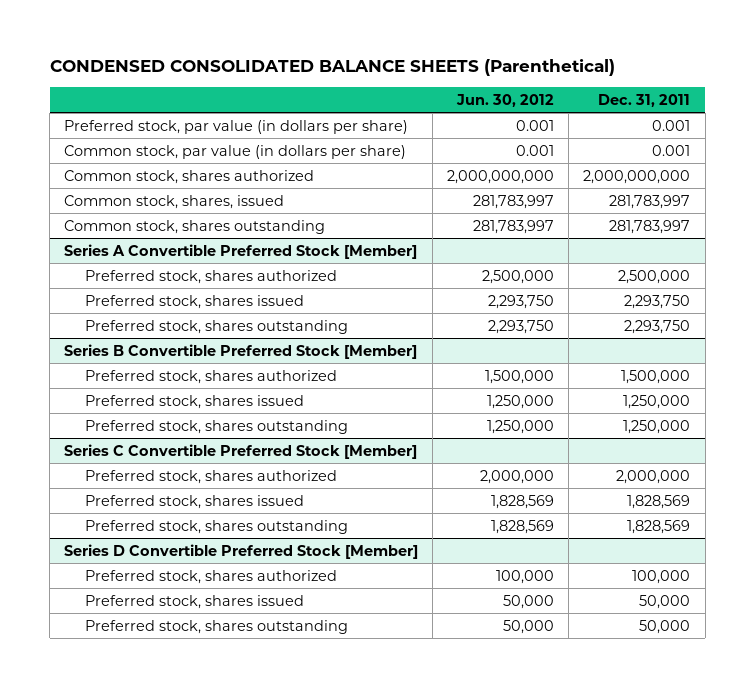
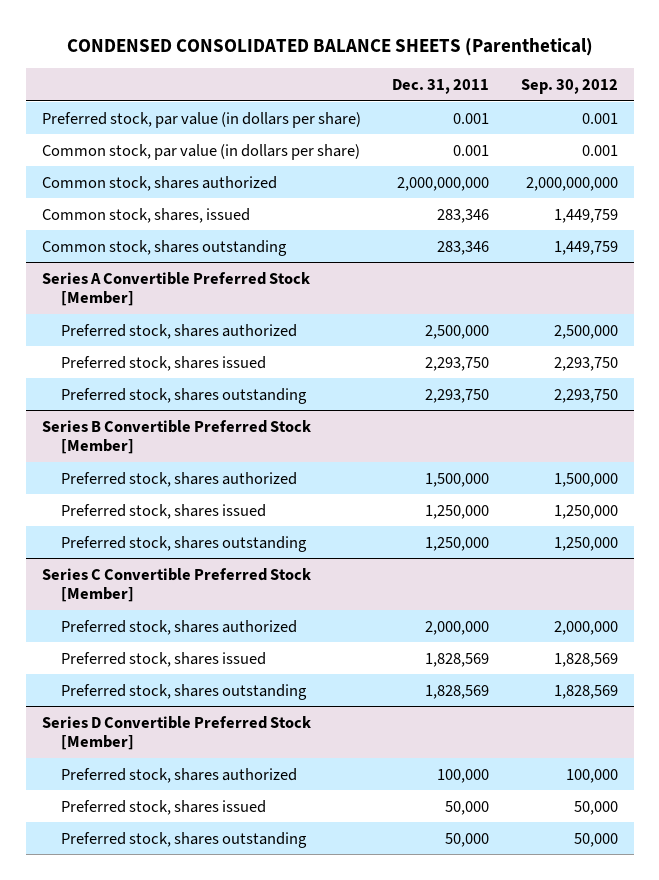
[456,93,555,107] Jun. 30, 2012 -> none
none -> [520,78,618,94] Sep. 30, 2012
[609,194,691,209] 281,783,997 -> [437,208,490,223] 283,346
[609,219,691,234] 281,783,997 -> [437,240,490,255] 283,346

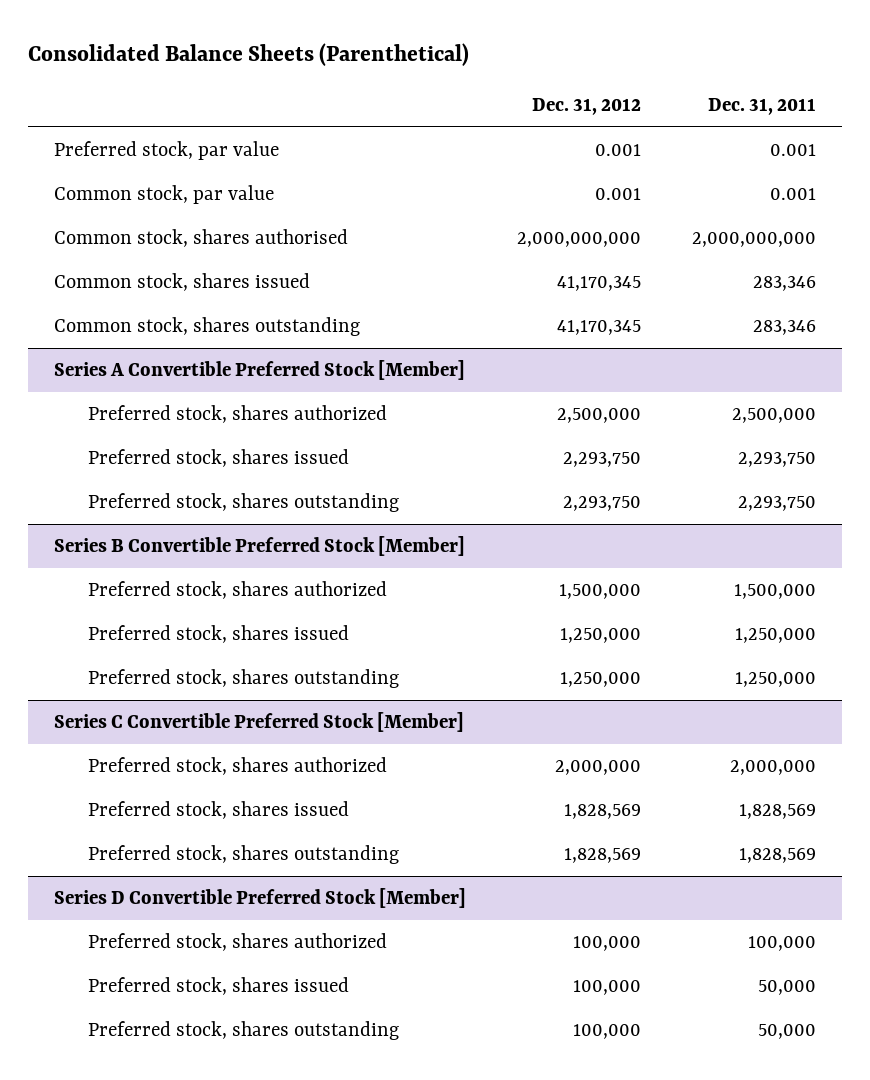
[66,37,593,56] CONDENSED CONSOLIDATED BALANCE SHEETS (Parenthetical) -> [28,43,470,67] Consolidated Balance Sheets (Parenthetical)
[520,78,618,94] Sep. 30, 2012 -> none
none -> [531,97,641,115] Dec. 31, 2012
[41,111,361,128] Preferred stock, par value (in dollars per share) -> [53,141,279,161] Preferred stock, par value
[41,143,360,160] Common stock, par value (in dollars per share) -> [53,185,274,205] Common stock, par value
[41,175,277,191] Common stock, shares authorized -> [53,229,348,248] Common stock, shares authorised
[41,207,250,223] Common stock, shares, issued -> [53,273,310,292] Common stock, shares issued

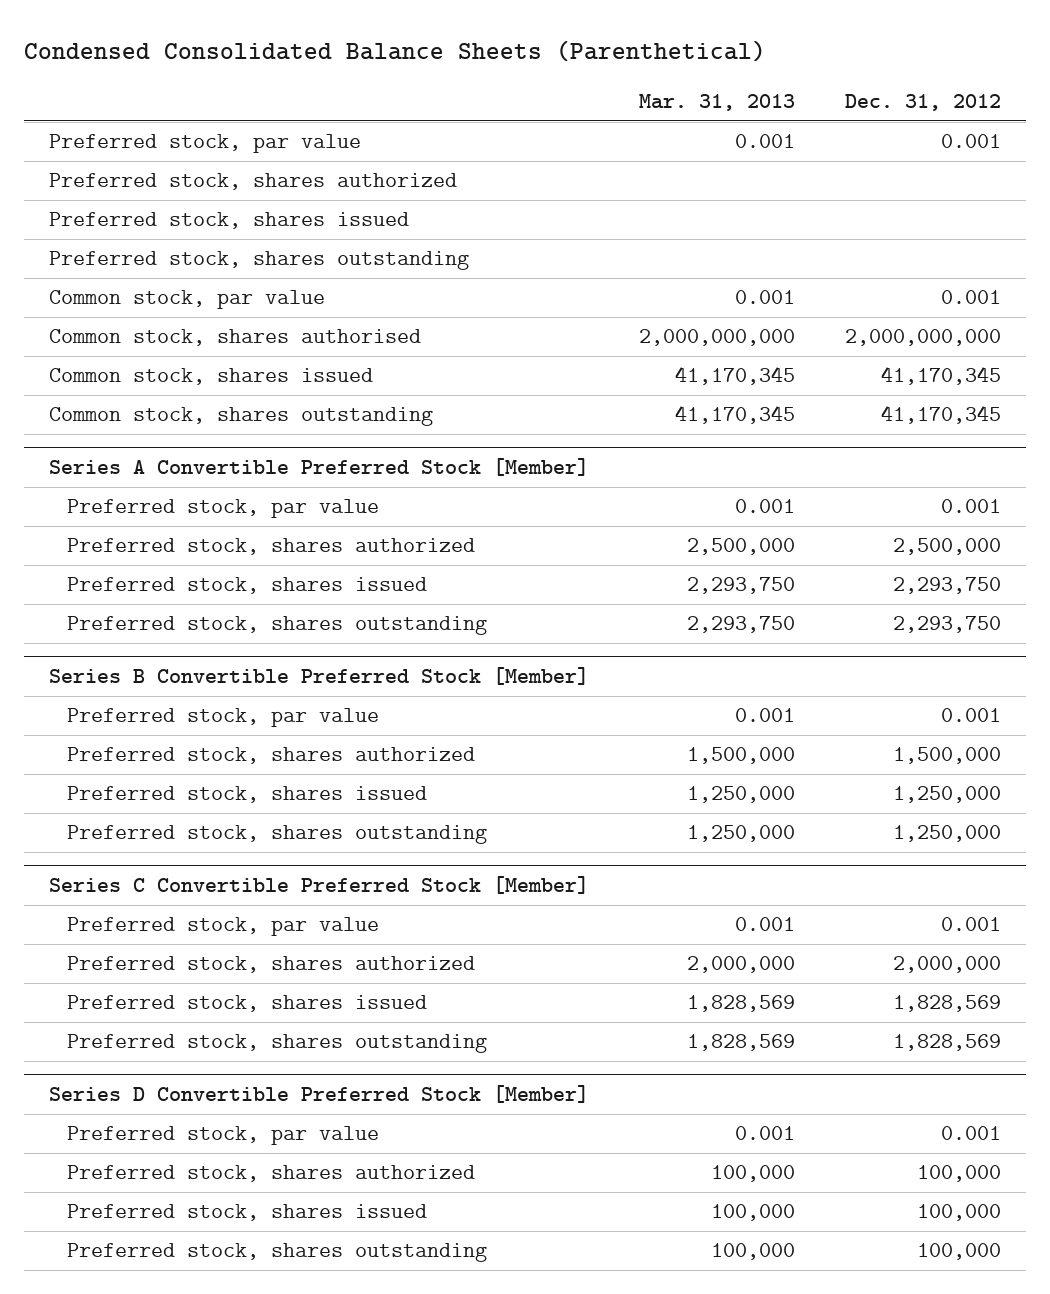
[28,43,470,67] Consolidated Balance Sheets (Parenthetical) -> [24,40,767,63] Condensed Consolidated Balance Sheets (Parenthetical)
[708,97,817,115] Dec. 31, 2011 -> none
none -> [639,94,796,112] Mar. 31, 2013
none -> [49,173,458,191] Preferred stock, shares authorized
none -> [49,212,410,230] Preferred stock, shares issued
none -> [49,251,470,271] Preferred stock, shares outstanding
none -> [66,499,379,519] Preferred stock, par value
none -> [66,708,379,728] Preferred stock, par value
none -> [66,917,379,937] Preferred stock, par value
none -> [66,1126,379,1146] Preferred stock, par value

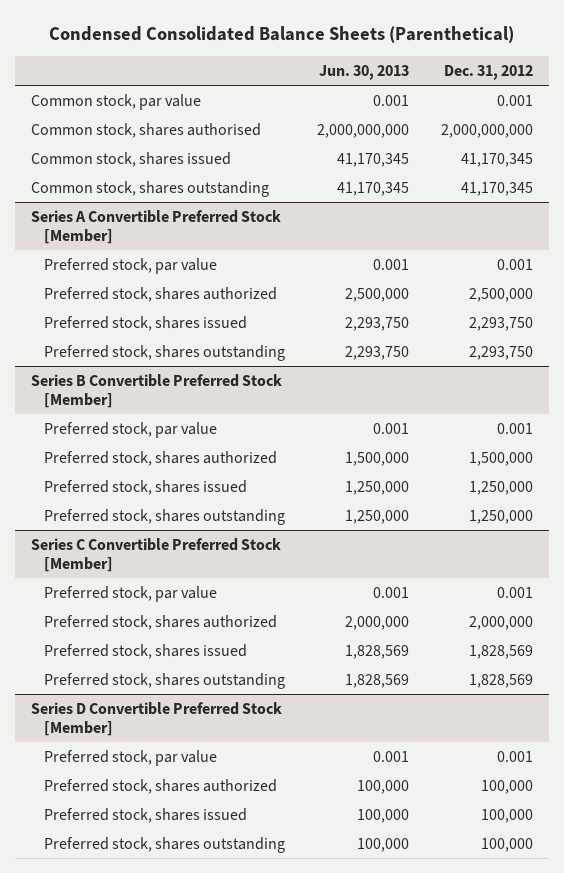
[639,94,796,112] Mar. 31, 2013 -> none
none -> [318,64,409,80] Jun. 30, 2013
[49,134,362,154] Preferred stock, par value -> none
[49,173,458,191] Preferred stock, shares authorized -> none
[49,212,410,230] Preferred stock, shares issued -> none
[49,251,470,271] Preferred stock, shares outstanding -> none

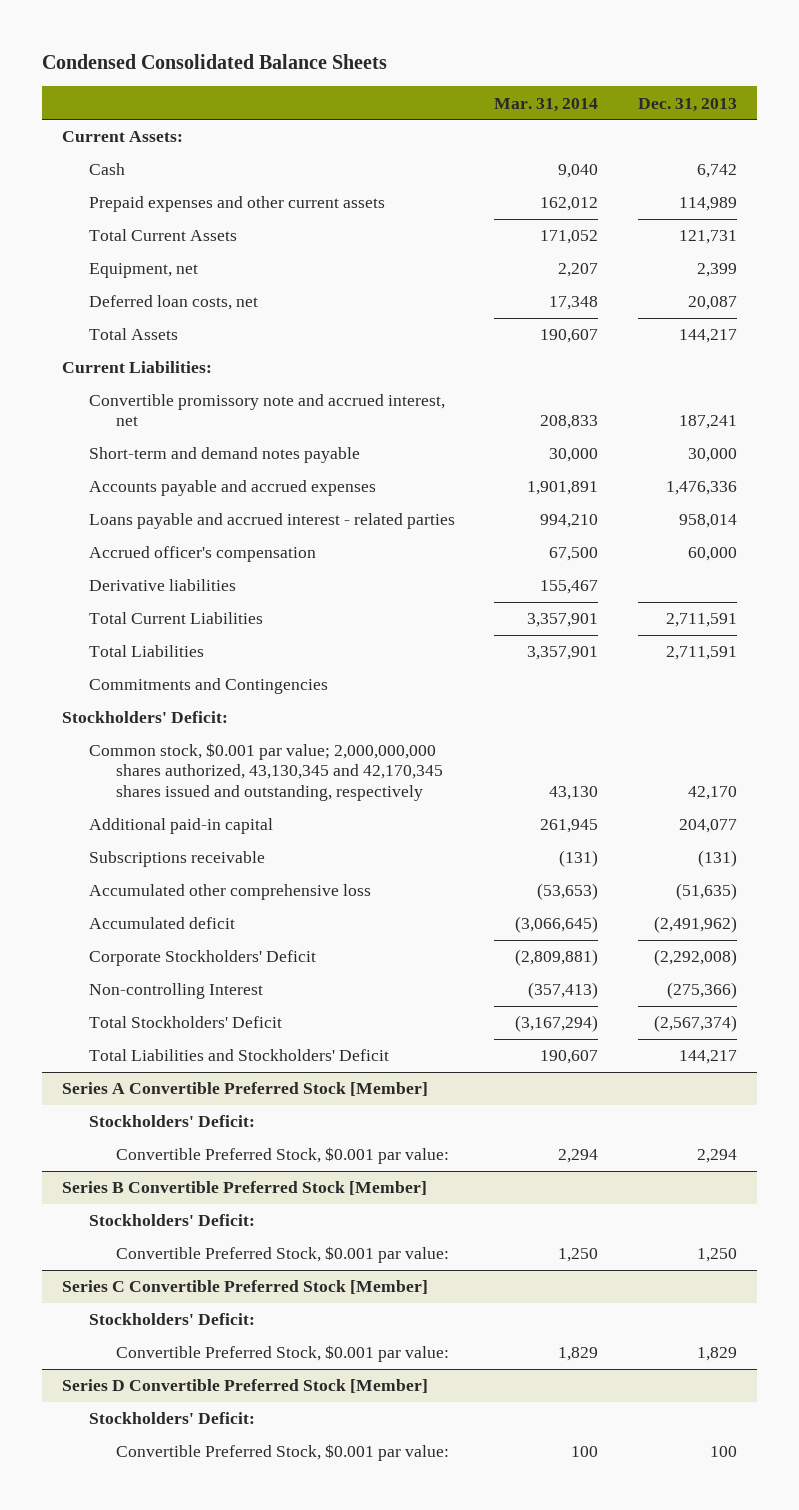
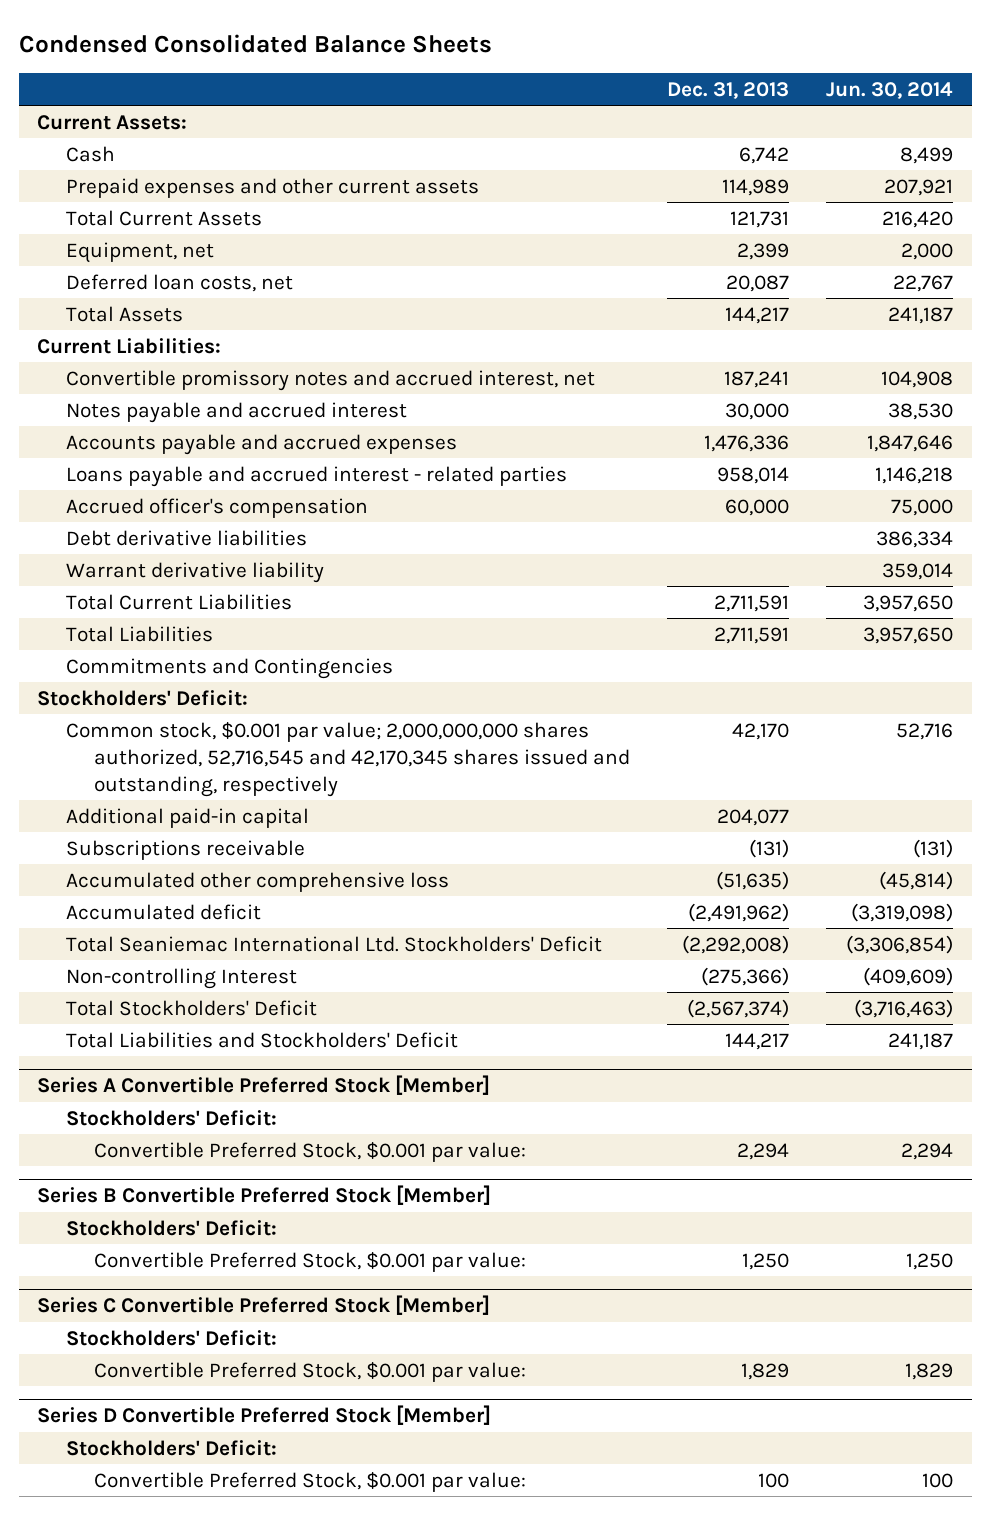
[494,97,599,112] Mar. 31, 2014 -> none
none -> [826,81,954,99] Jun. 30, 2014
[88,447,360,464] Short-term and demand notes payable -> none
[88,394,445,427] Convertible promissory note and accrued interest, net -> [65,369,595,391] Convertible promissory notes and accrued interest, net
none -> [65,401,407,423] Notes payable and accrued interest
[88,579,236,592] Derivative liabilities -> [65,529,307,546] Debt derivative liabilities
none -> [65,561,324,583] Warrant derivative liability
[88,743,443,801] Common stock, $0.001 par value; 2,000,000,000 shares authorized, 43,130,345 and 42,170,345 shares issued and outstanding, respectively -> [65,721,631,798] Common stock, $0.001 par value; 2,000,000,000 shares authorized, 52,716,545 and 42,170,345 shares issued and outstanding, respectively
[88,950,316,967] Corporate Stockholders' Deficit -> [65,935,602,952] Total Seaniemac International Ltd. Stockholders' Deficit

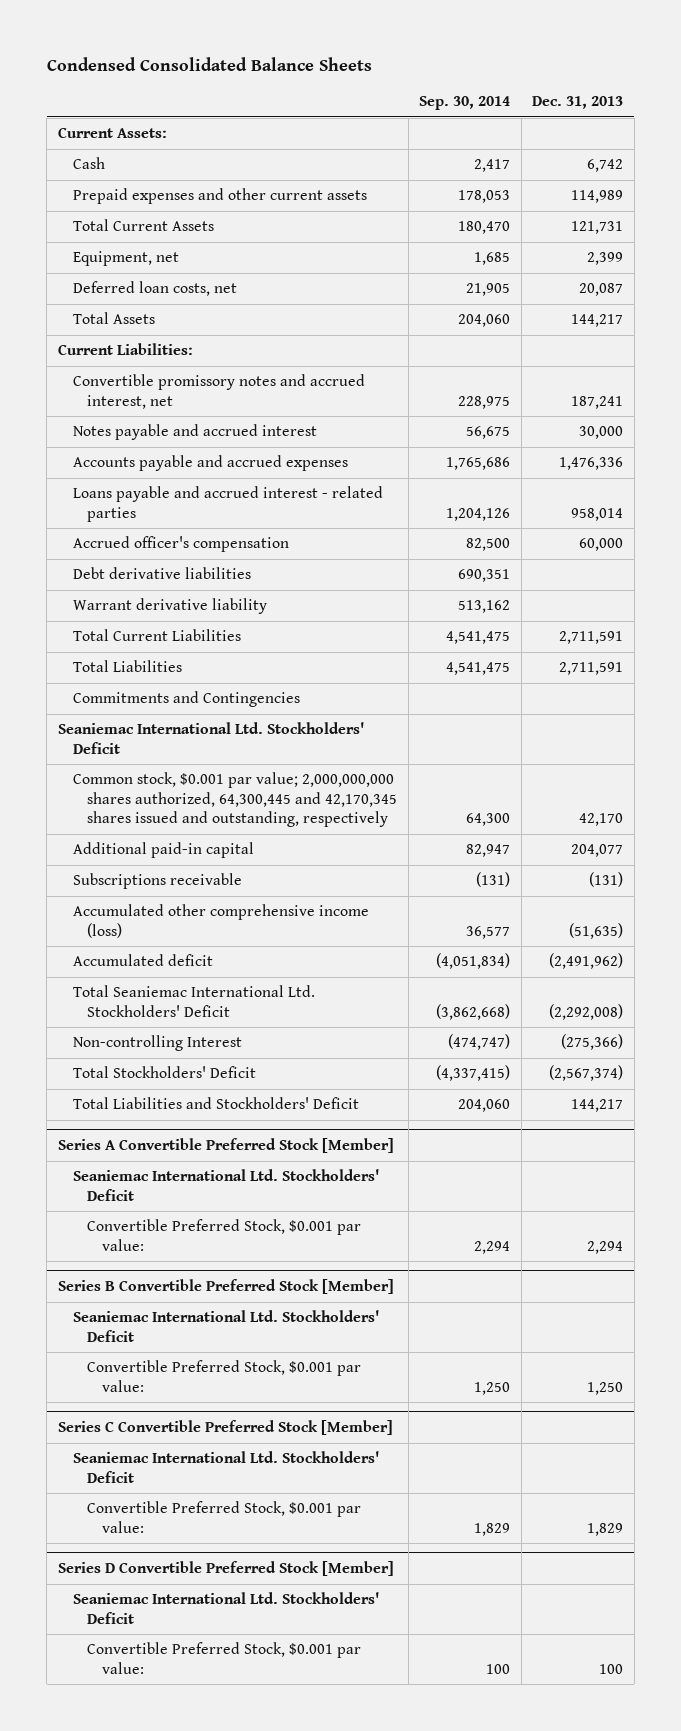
[826,81,954,99] Jun. 30, 2014 -> none
none -> [419,96,511,111] Sep. 30, 2014
[37,689,249,706] Stockholders' Deficit: -> [57,722,364,754] Seaniemac International Ltd. Stockholders' Deficit
[65,721,631,798] Common stock, $0.001 par value; 2,000,000,000 shares authorized, 52,716,545 and 42,170,345 shares issued and outstanding, respectively -> [72,772,398,828] Common stock, $0.001 par value; 2,000,000,000 shares authorized, 64,300,445 and 42,170,345 shares issued and outstanding, respectively
[65,871,449,892] Accumulated other comprehensive loss -> [72,904,369,938] Accumulated other comprehensive income (loss)
[65,1109,277,1126] Stockholders' Deficit: -> [72,1169,379,1201] Seaniemac International Ltd. Stockholders' Deficit
[65,1219,277,1236] Stockholders' Deficit: -> [72,1310,379,1342] Seaniemac International Ltd. Stockholders' Deficit
[65,1329,277,1346] Stockholders' Deficit: -> [72,1451,379,1483] Seaniemac International Ltd. Stockholders' Deficit
[65,1439,277,1456] Stockholders' Deficit: -> [72,1592,379,1624] Seaniemac International Ltd. Stockholders' Deficit

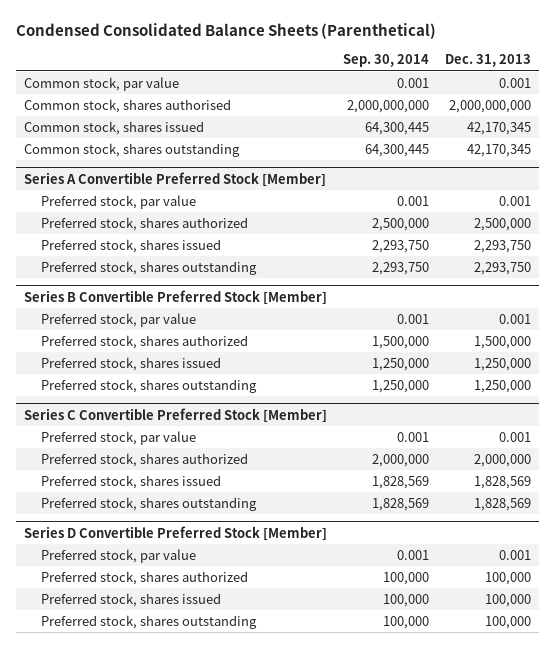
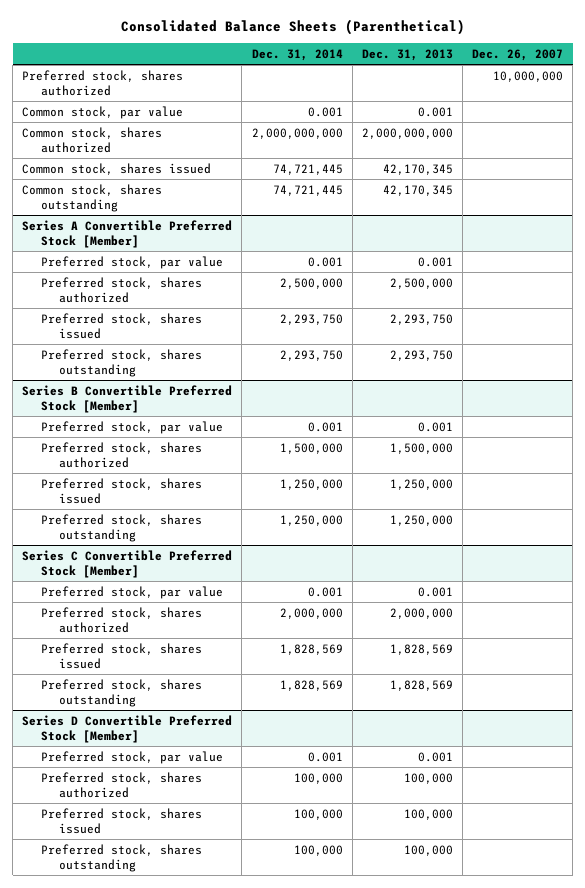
[15,22,436,39] Condensed Consolidated Balance Sheets (Parenthetical) -> [120,18,465,35] Consolidated Balance Sheets (Parenthetical)
[342,54,429,68] Sep. 30, 2014 -> none
none -> [251,48,343,61] Dec. 31, 2014
none -> [472,48,564,61] Dec. 26, 2007
none -> [22,69,184,96] Preferred stock, shares authorized
[23,98,231,113] Common stock, shares authorised -> [22,126,163,153] Common stock, shares authorized

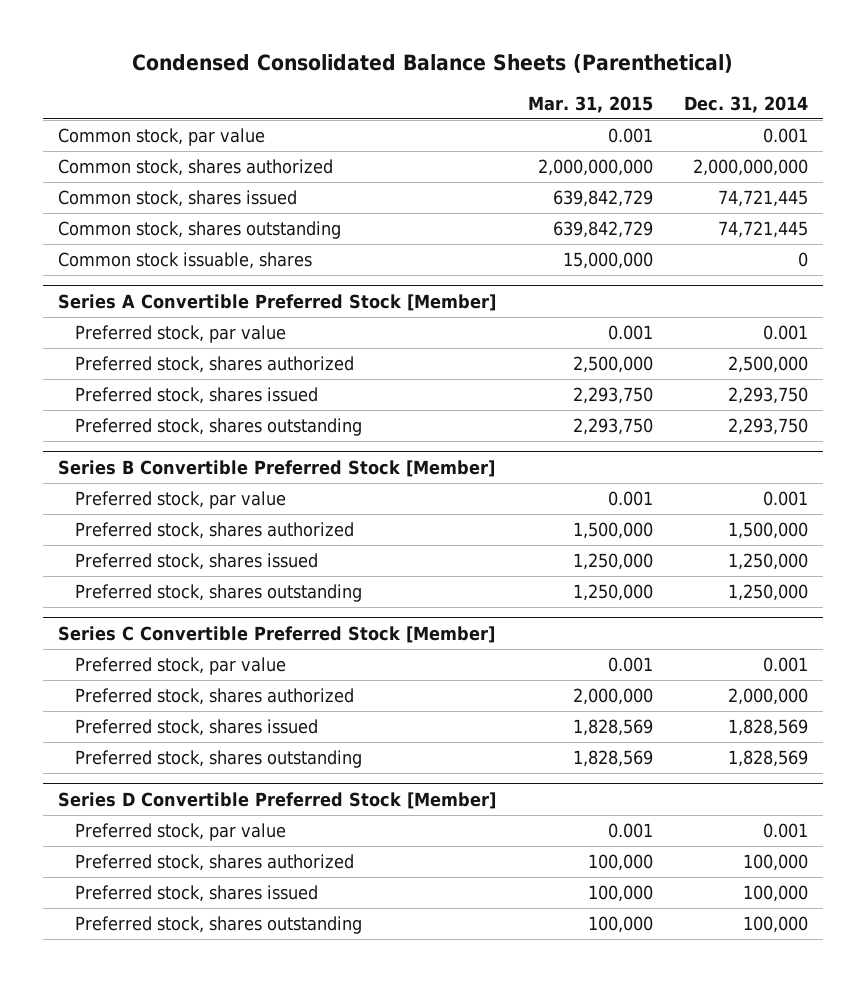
[120,18,465,35] Consolidated Balance Sheets (Parenthetical) -> [132,54,734,74] Condensed Consolidated Balance Sheets (Parenthetical)
[361,48,453,61] Dec. 31, 2013 -> none
[472,48,564,61] Dec. 26, 2007 -> none
none -> [527,95,653,113] Mar. 31, 2015
[22,69,184,96] Preferred stock, shares authorized -> none
none -> [58,251,313,269] Common stock issuable, shares

